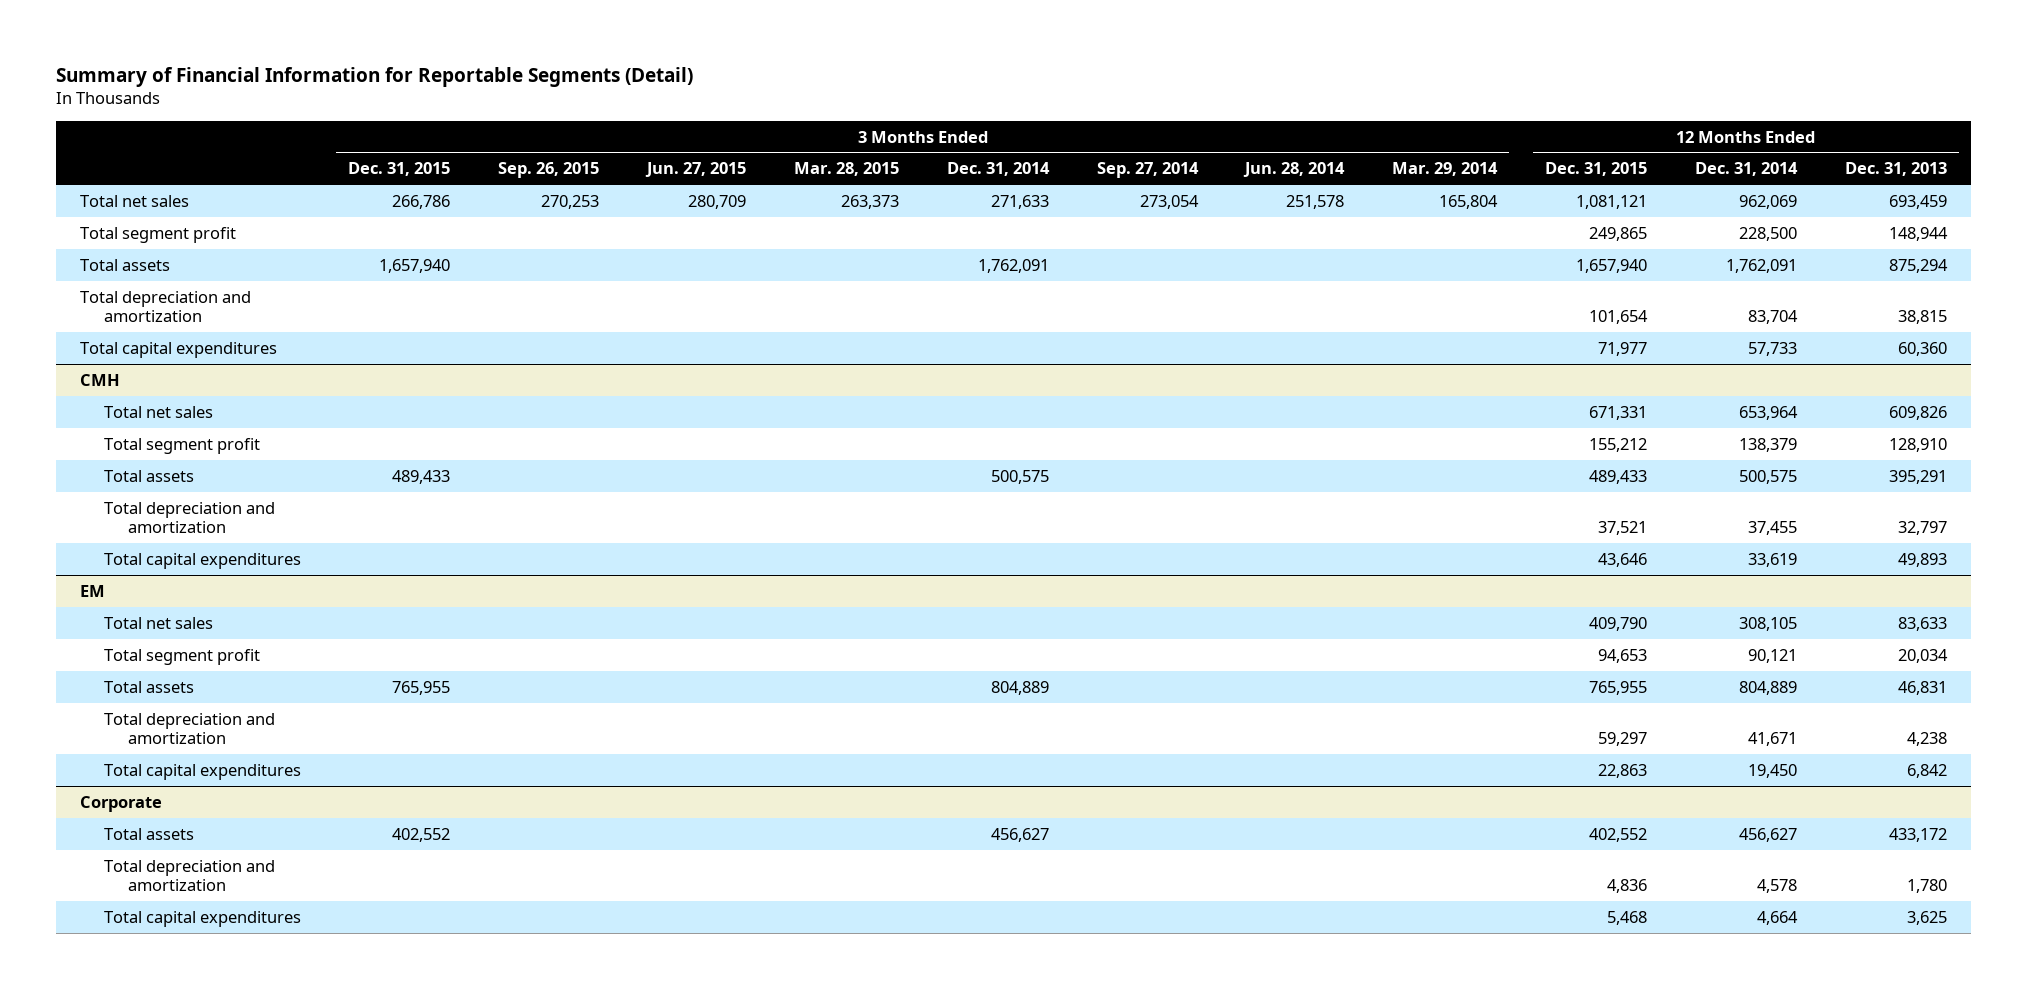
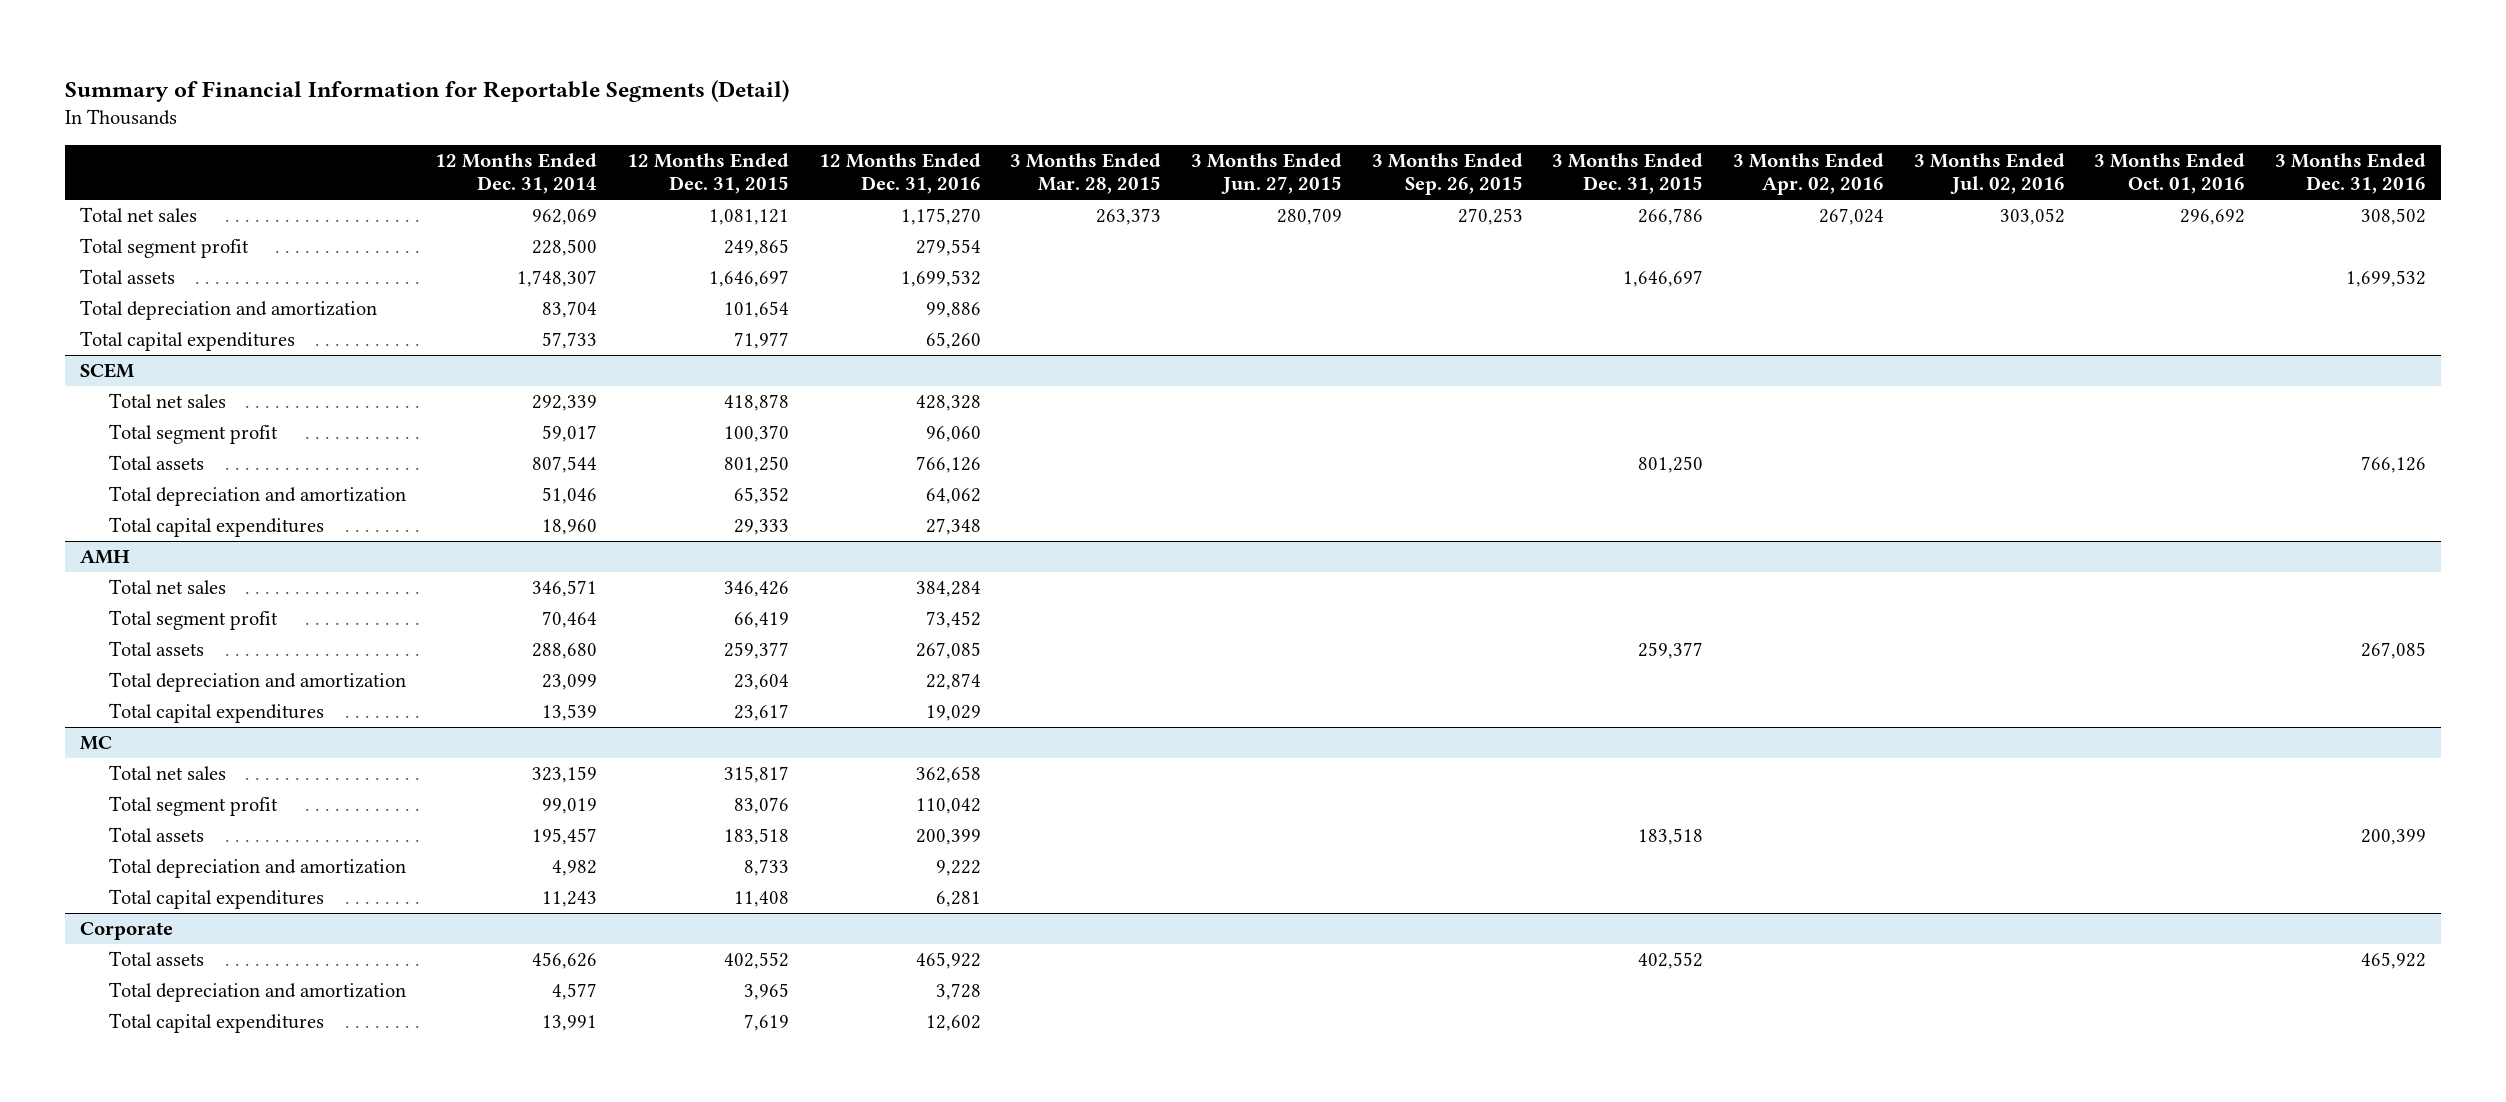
[946,162,1050,177] Dec. 31, 2014 -> none
[1096,162,1199,179] Sep. 27, 2014 -> none
[1243,162,1346,178] Jun. 28, 2014 -> none
[1392,162,1499,177] Mar. 29, 2014 -> none
[1844,162,1947,177] Dec. 31, 2013 -> none
none -> [818,152,981,195] 12 Months Ended Dec. 31, 2016
none -> [1732,152,1884,196] 3 Months Ended Apr. 02, 2016
none -> [1913,152,2065,195] 3 Months Ended Jul. 02, 2016
none -> [2094,152,2246,195] 3 Months Ended Oct. 01, 2016
none -> [2274,152,2426,195] 3 Months Ended Dec. 31, 2016
[379,258,451,273] 1,657,940 -> [1623,270,1704,288] 1,646,697
[1576,258,1648,273] 1,657,940 -> [708,270,789,288] 1,646,697
[1725,258,1797,273] 1,762,091 -> [517,270,598,288] 1,748,307
[79,373,120,386] CMH -> none
[79,584,105,597] EM -> none
none -> [80,363,136,379] SCEM
[1589,405,1648,420] 671,331 -> [723,394,789,412] 418,878
[1738,405,1798,420] 653,964 -> [532,395,598,412] 292,339
[1589,437,1648,452] 155,212 -> [723,425,789,443] 100,370
[1738,437,1797,452] 138,379 -> [542,425,598,443] 59,017
[392,469,451,484] 489,433 -> [1638,456,1704,474] 801,250
[1589,469,1648,484] 489,433 -> [723,456,789,474] 801,250
[1738,469,1797,484] 500,575 -> [532,456,598,474] 807,544
[1598,521,1648,536] 37,521 -> [733,487,789,505] 65,352
[1747,521,1797,536] 37,455 -> [542,487,598,505] 51,046
[1598,552,1648,567] 43,646 -> [733,519,789,536] 29,333
[1747,552,1797,567] 33,619 -> [542,519,598,536] 18,960
none -> [80,550,131,565] AMH
[1589,616,1648,631] 409,790 -> [723,581,789,598] 346,426
[1738,616,1797,631] 308,105 -> [532,580,598,598] 346,571
[1598,648,1648,663] 94,653 -> [733,612,789,629] 66,419
[1747,648,1797,663] 90,121 -> [542,611,598,629] 70,464
[392,680,451,695] 765,955 -> [1638,642,1704,660] 259,377
[1589,680,1648,695] 765,955 -> [723,642,789,660] 259,377
[1738,680,1797,695] 804,889 -> [532,643,598,660] 288,680
[1598,732,1648,747] 59,297 -> [733,674,789,691] 23,604
[1747,732,1797,747] 41,671 -> [542,674,598,691] 23,099
[1598,763,1648,778] 22,863 -> [733,704,789,722] 23,617
[1747,763,1797,778] 19,450 -> [542,704,598,722] 13,539
none -> [80,736,113,751] MC
none -> [108,765,226,781] Total net sales
none -> [108,796,278,817] Total segment profit
none -> [108,827,204,843] Total assets
none -> [108,858,406,879] Total depreciation and amortization
none -> [108,889,324,910] Total capital expenditures
[1738,827,1797,842] 456,627 -> [532,952,598,970] 456,626
[1607,879,1648,894] 4,836 -> [743,983,789,1001] 3,965
[1756,879,1797,894] 4,578 -> [552,983,598,1001] 4,577
[1607,910,1648,925] 5,468 -> [743,1014,789,1032] 7,619
[1756,910,1798,925] 4,664 -> [542,1015,598,1032] 13,991

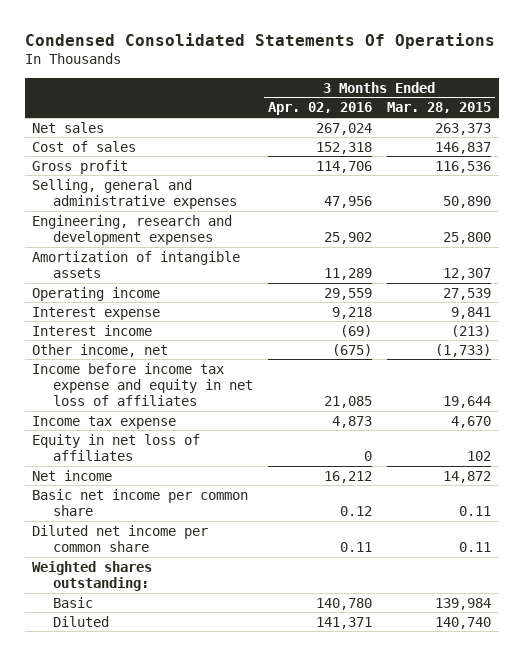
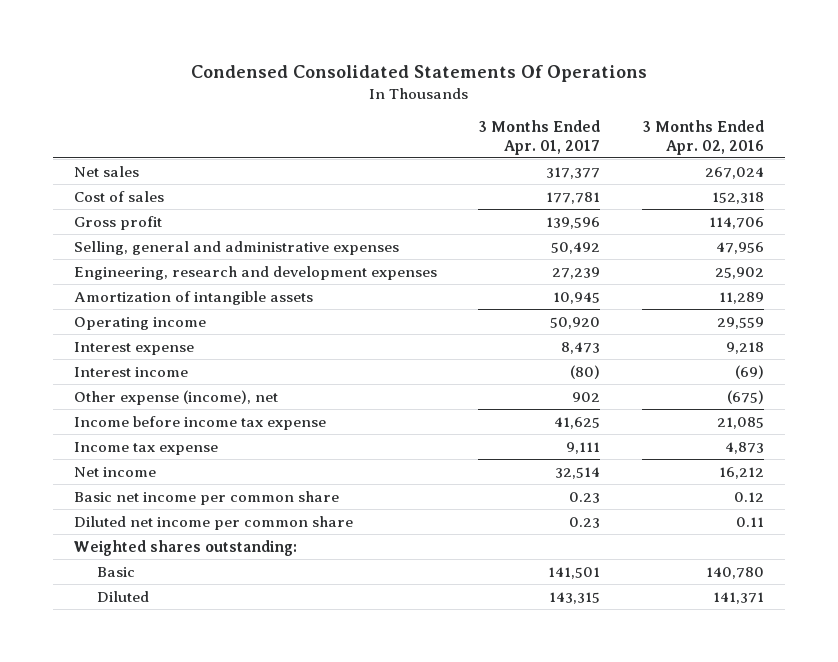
[387,102,492,114] Mar. 28, 2015 -> none
none -> [478,120,601,155] 3 Months Ended Apr. 01, 2017
[32,343,169,357] Other income, net -> [74,389,279,405] Other expense (income), net
[32,362,253,406] Income before income tax expense and equity in net loss of affiliates -> [74,415,327,430] Income before income tax expense
[32,433,201,461] Equity in net loss of affiliates -> none

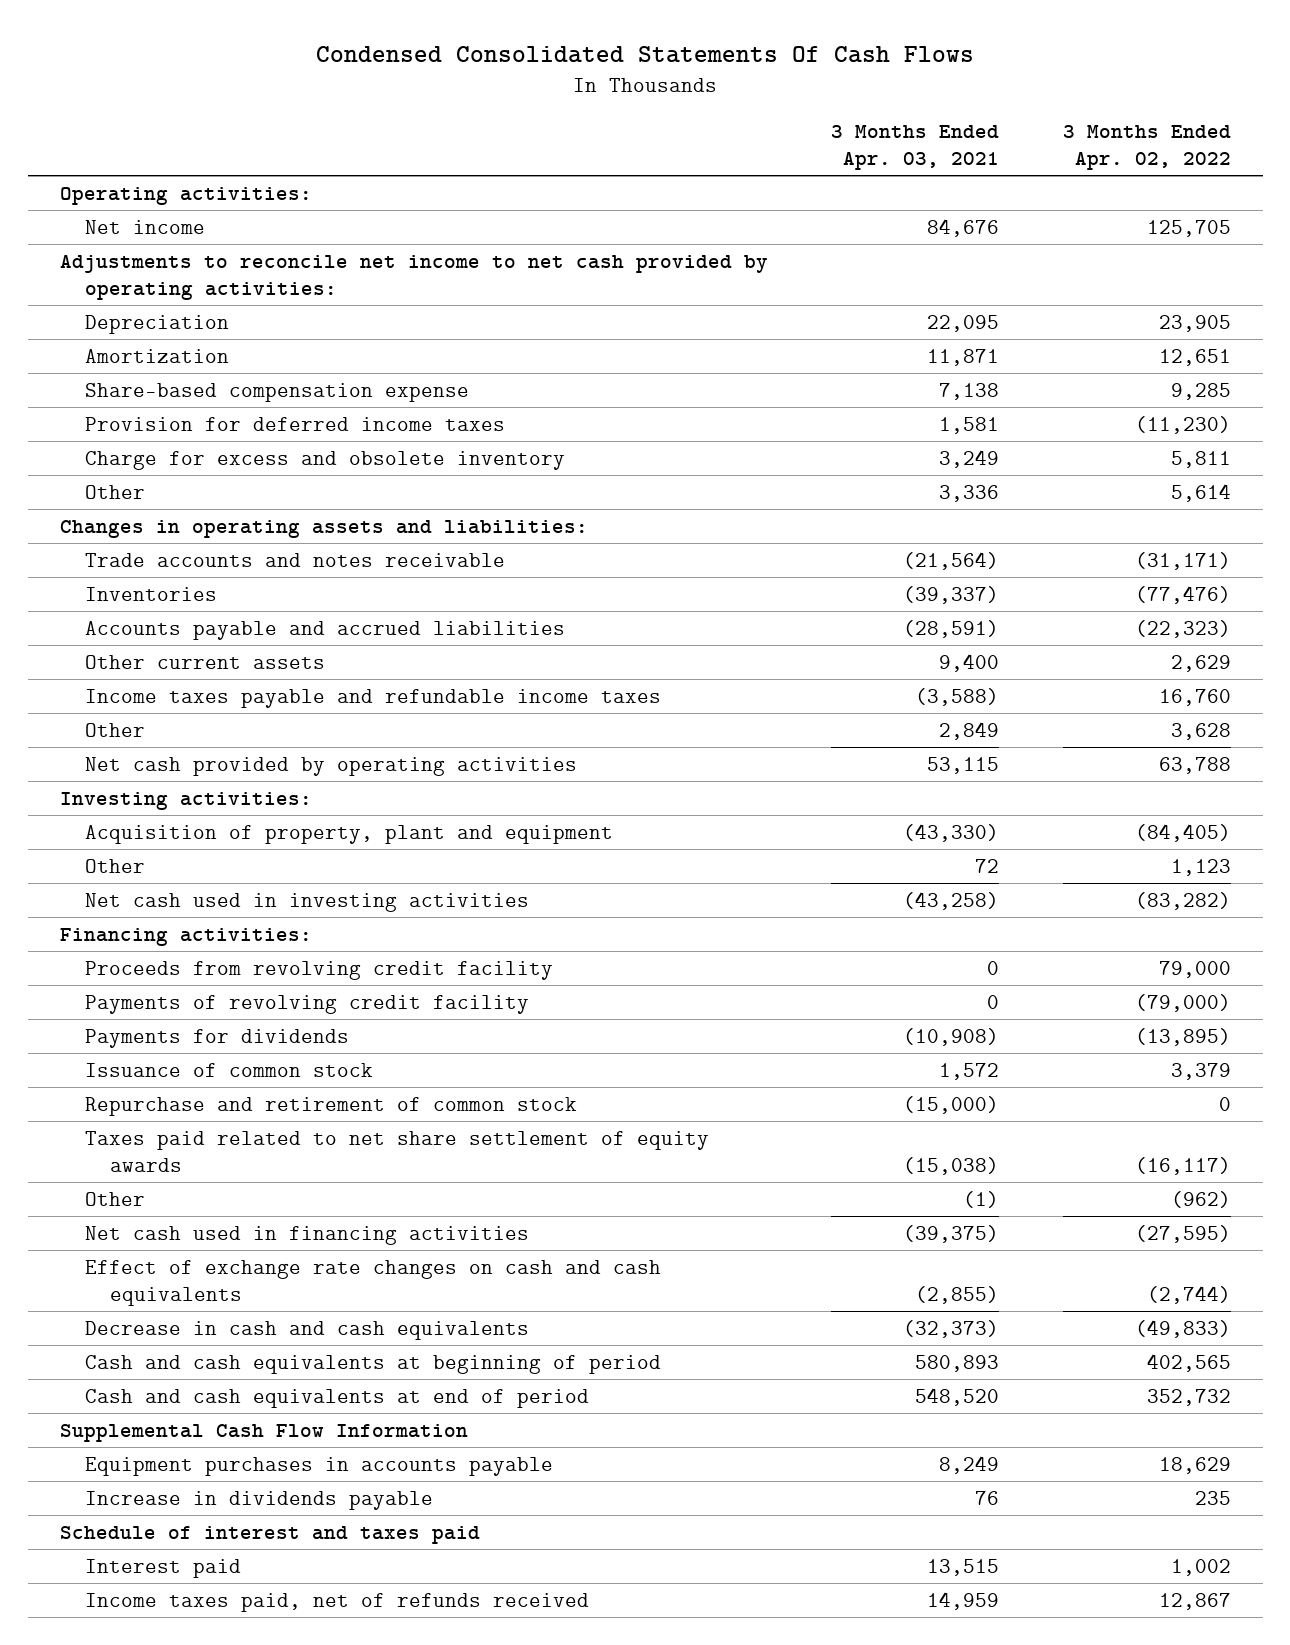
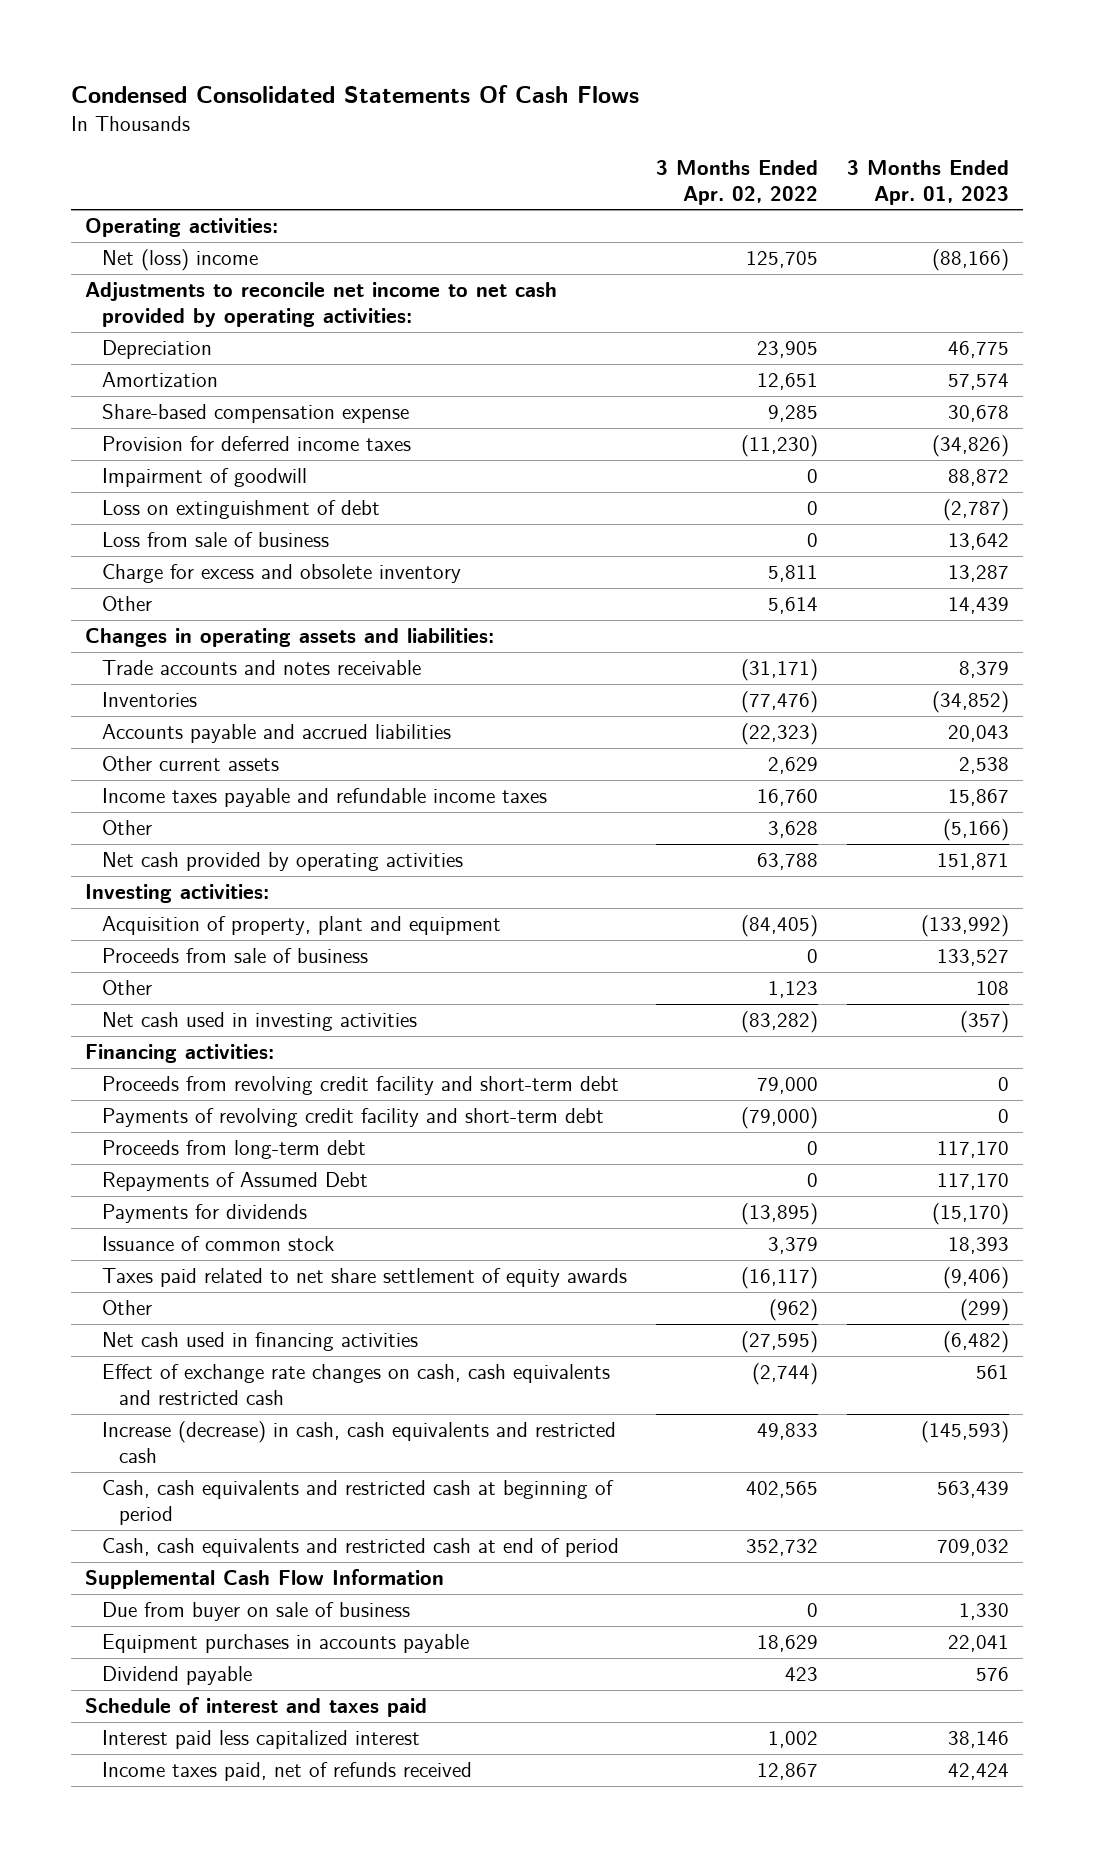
[831,124,1000,171] 3 Months Ended Apr. 03, 2021 -> none
none -> [846,159,1009,205] 3 Months Ended Apr. 01, 2023
[84,219,205,234] Net income -> [102,249,259,272] Net (loss) income
none -> [102,468,308,488] Impairment of goodwill
none -> [102,500,381,520] Loss on extinguishment of debt
none -> [102,532,330,548] Loss from sale of business
none -> [102,948,369,964] Proceeds from sale of business
[84,960,553,980] Proceeds from revolving credit facility -> [102,1076,620,1096] Proceeds from revolving credit facility and short-term debt
[84,994,529,1014] Payments of revolving credit facility -> [102,1108,605,1128] Payments of revolving credit facility and short-term debt
none -> [102,1140,367,1160] Proceeds from long-term debt
none -> [102,1172,369,1192] Repayments of Assumed Debt
[84,1096,577,1116] Repurchase and retirement of common stock -> none
[84,1259,661,1307] Effect of exchange rate changes on cash and cash equivalents -> [102,1364,611,1406] Effect of exchange rate changes on cash, cash equivalents and restricted cash
[84,1320,529,1340] Decrease in cash and cash equivalents -> [102,1421,617,1464] Increase (decrease) in cash, cash equivalents and restricted cash
[1134,1319,1231,1338] (49,833) -> [757,1423,819,1441] 49,833
[84,1354,661,1374] Cash and cash equivalents at beginning of period -> [102,1480,615,1526] Cash, cash equivalents and restricted cash at beginning of period
[84,1388,589,1408] Cash and cash equivalents at end of period -> [102,1538,620,1558] Cash, cash equivalents and restricted cash at end of period
none -> [102,1602,411,1622] Due from buyer on sale of business
[84,1490,433,1510] Increase in dividends payable -> [102,1666,253,1686] Dividend payable
[1194,1490,1231,1505] 235 -> [785,1667,819,1682] 423
[84,1558,241,1578] Interest paid -> [102,1730,421,1750] Interest paid less capitalized interest

